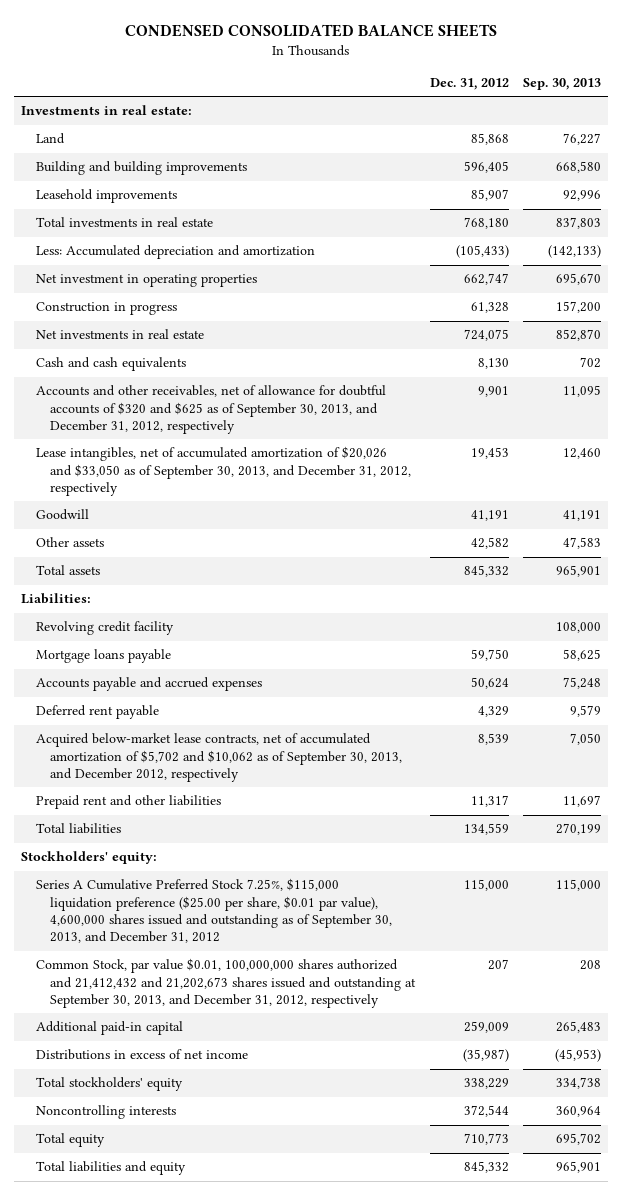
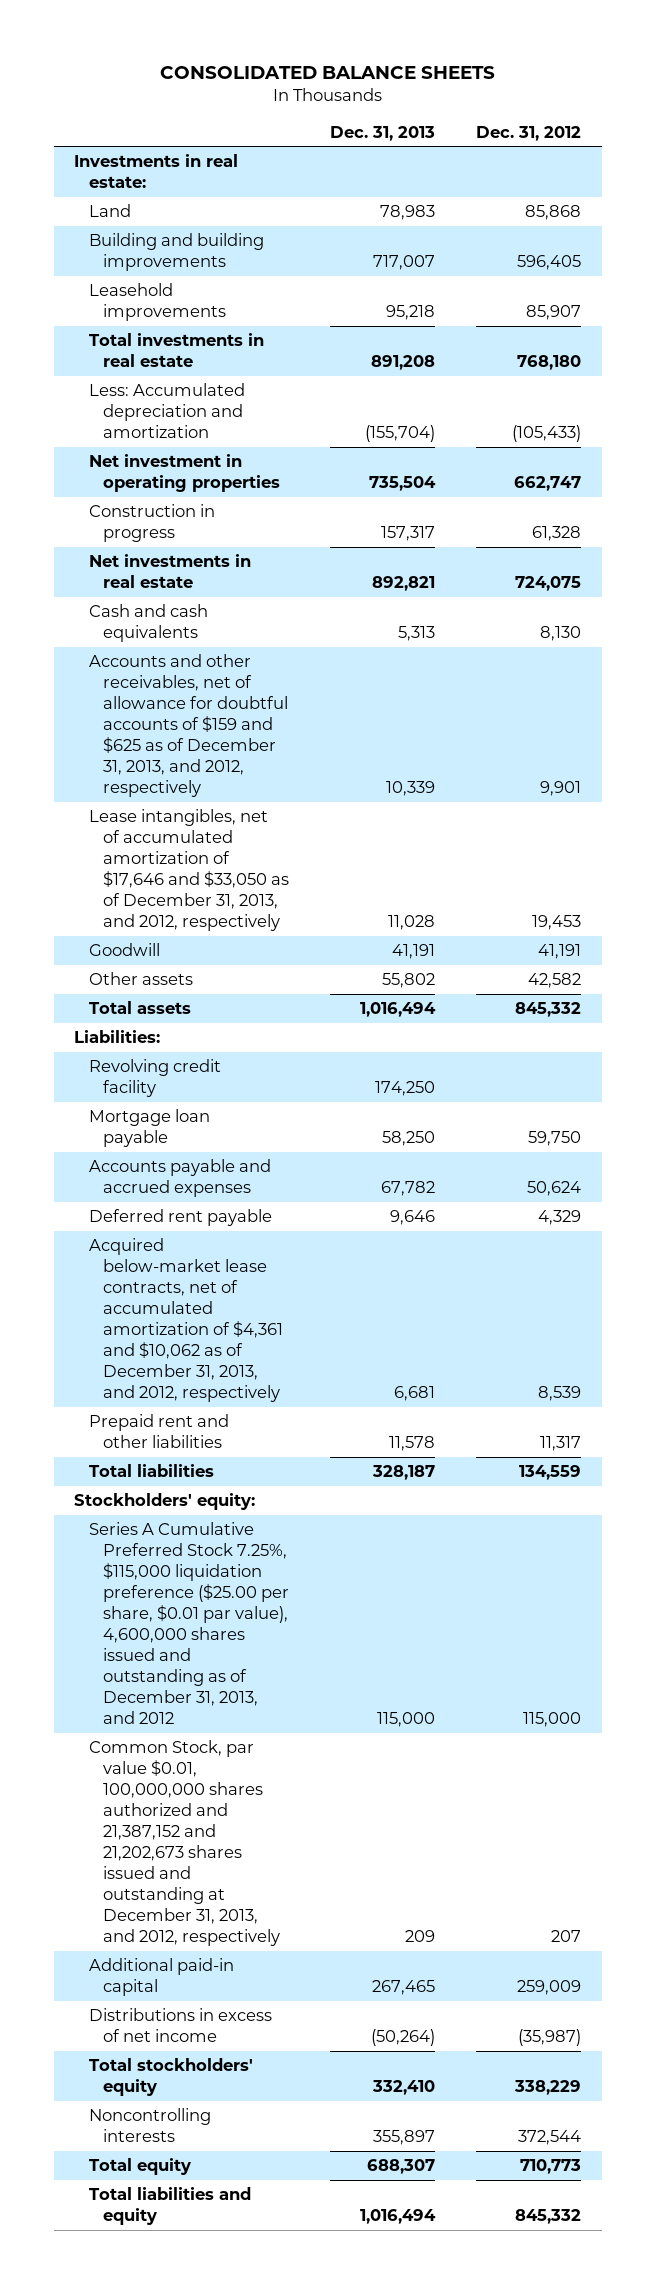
[125,23,498,37] CONDENSED CONSOLIDATED BALANCE SHEETS -> [159,66,495,80] CONSOLIDATED BALANCE SHEETS
[523,78,602,91] Sep. 30, 2013 -> none
none -> [330,125,436,141] Dec. 31, 2013
[35,385,386,434] Accounts and other receivables, net of allowance for doubtful accounts of $320 and $625 as of September 30, 2013, and December 31, 2012, respectively -> [88,654,288,798] Accounts and other receivables, net of allowance for doubtful accounts of $159 and $625 as of December 31, 2013, and 2012, respectively
[35,446,412,496] Lease intangibles, net of accumulated amortization of $20,026 and $33,050 as of September 30, 2013, and December 31, 2012, respectively -> [88,809,289,932] Lease intangibles, net of accumulated amortization of $17,646 and $33,050 as of December 31, 2013, and 2012, respectively
[35,649,171,664] Mortgage loans payable -> [88,1109,210,1148] Mortgage loan payable
[35,733,403,782] Acquired below-market lease contracts, net of accumulated amortization of $5,702 and $10,062 as of September 30, 2013, and December 2012, respectively -> [88,1238,283,1403] Acquired below-market lease contracts, net of accumulated amortization of $4,361 and $10,062 as of December 31, 2013, and 2012, respectively
[35,878,393,944] Series A Cumulative Preferred Stock 7.25%, $115,000 liquidation preference ($25.00 per share, $0.01 par value), 4,600,000 shares issued and outstanding as of September 30, 2013, and December 31, 2012 -> [88,1522,289,1725] Series A Cumulative Preferred Stock 7.25%, $115,000 liquidation preference ($25.00 per share, $0.01 par value), 4,600,000 shares issued and outstanding as of December 31, 2013, and 2012
[35,958,417,1008] Common Stock, par value $0.01, 100,000,000 shares authorized and 21,412,432 and 21,202,673 shares issued and outstanding at September 30, 2013, and December 31, 2012, respectively -> [88,1740,280,1947] Common Stock, par value $0.01, 100,000,000 shares authorized and 21,387,152 and 21,202,673 shares issued and outstanding at December 31, 2013, and 2012, respectively

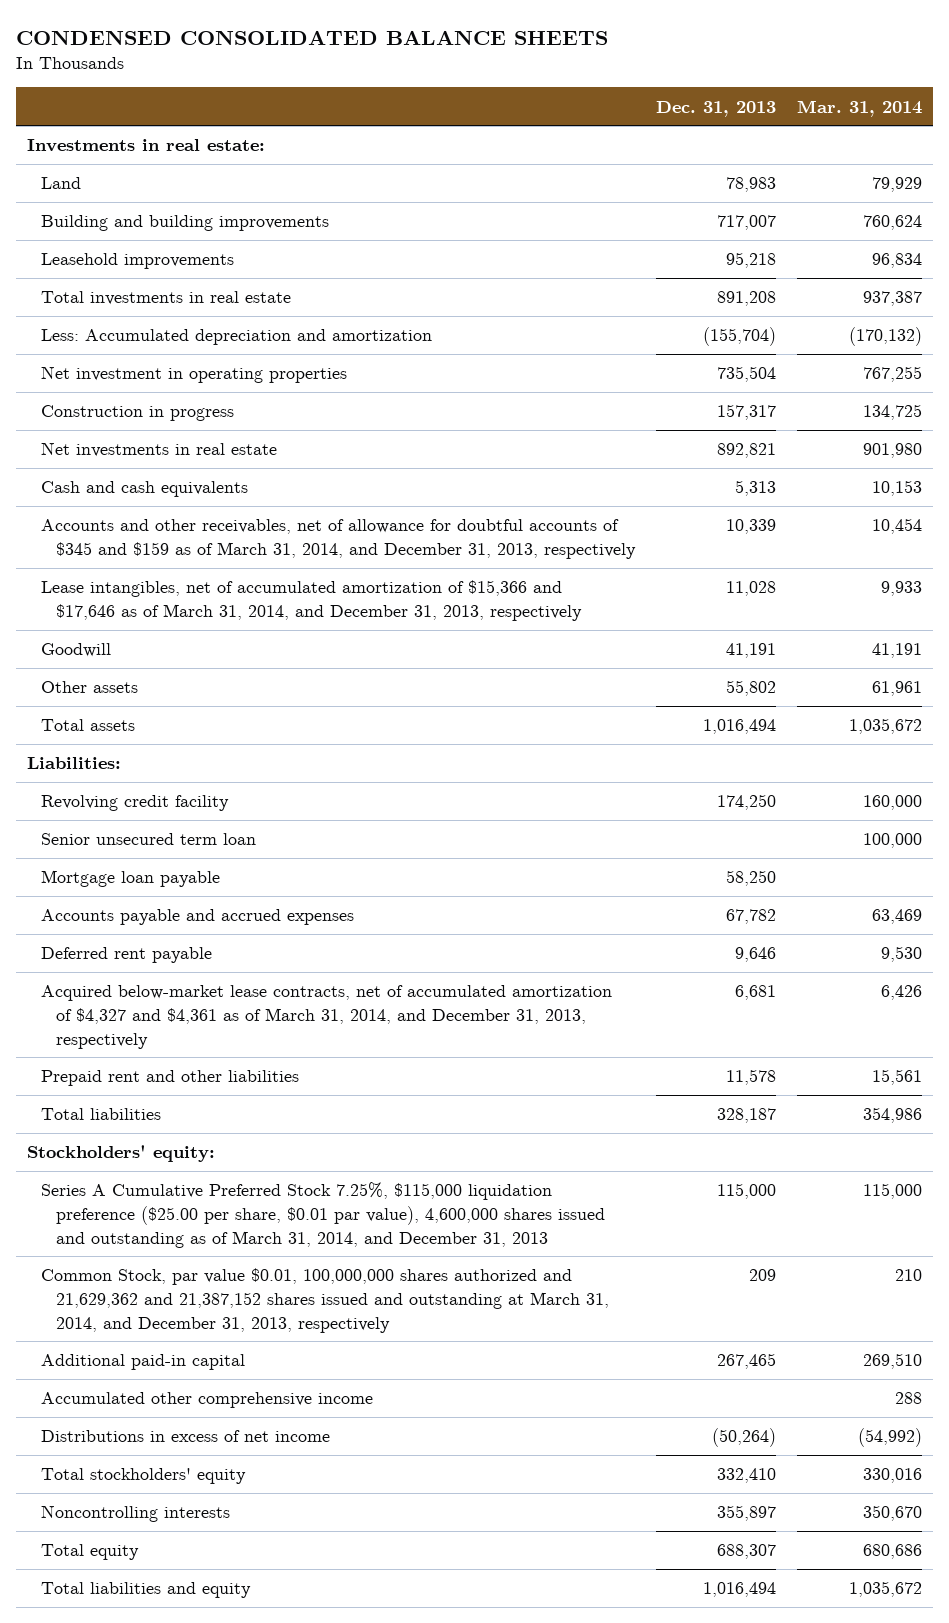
[159,66,495,80] CONSOLIDATED BALANCE SHEETS -> [16,29,609,45] CONDENSED CONSOLIDATED BALANCE SHEETS
[476,125,582,141] Dec. 31, 2012 -> none
none -> [797,99,923,117] Mar. 31, 2014
[88,654,288,798] Accounts and other receivables, net of allowance for doubtful accounts of $159 and $625 as of December 31, 2013, and 2012, respectively -> [41,519,637,559] Accounts and other receivables, net of allowance for doubtful accounts of $345 and $159 as of March 31, 2014, and December 31, 2013, respectively
[88,809,289,932] Lease intangibles, net of accumulated amortization of $17,646 and $33,050 as of December 31, 2013, and 2012, respectively -> [41,580,583,621] Lease intangibles, net of accumulated amortization of $15,366 and $17,646 as of March 31, 2014, and December 31, 2013, respectively
none -> [41,833,257,846] Senior unsecured term loan
[88,1238,283,1403] Acquired below-market lease contracts, net of accumulated amortization of $4,361 and $10,062 as of December 31, 2013, and 2012, respectively -> [41,985,613,1049] Acquired below-market lease contracts, net of accumulated amortization of $4,327 and $4,361 as of March 31, 2014, and December 31, 2013, respectively
[88,1522,289,1725] Series A Cumulative Preferred Stock 7.25%, $115,000 liquidation preference ($25.00 per share, $0.01 par value), 4,600,000 shares issued and outstanding as of December 31, 2013, and 2012 -> [41,1182,606,1248] Series A Cumulative Preferred Stock 7.25%, $115,000 liquidation preference ($25.00 per share, $0.01 par value), 4,600,000 shares issued and outstanding as of March 31, 2014, and December 31, 2013
[88,1740,280,1947] Common Stock, par value $0.01, 100,000,000 shares authorized and 21,387,152 and 21,202,673 shares issued and outstanding at December 31, 2013, and 2012, respectively -> [41,1268,610,1333] Common Stock, par value $0.01, 100,000,000 shares authorized and 21,629,362 and 21,387,152 shares issued and outstanding at March 31, 2014, and December 31, 2013, respectively
none -> [41,1392,374,1409] Accumulated other comprehensive income

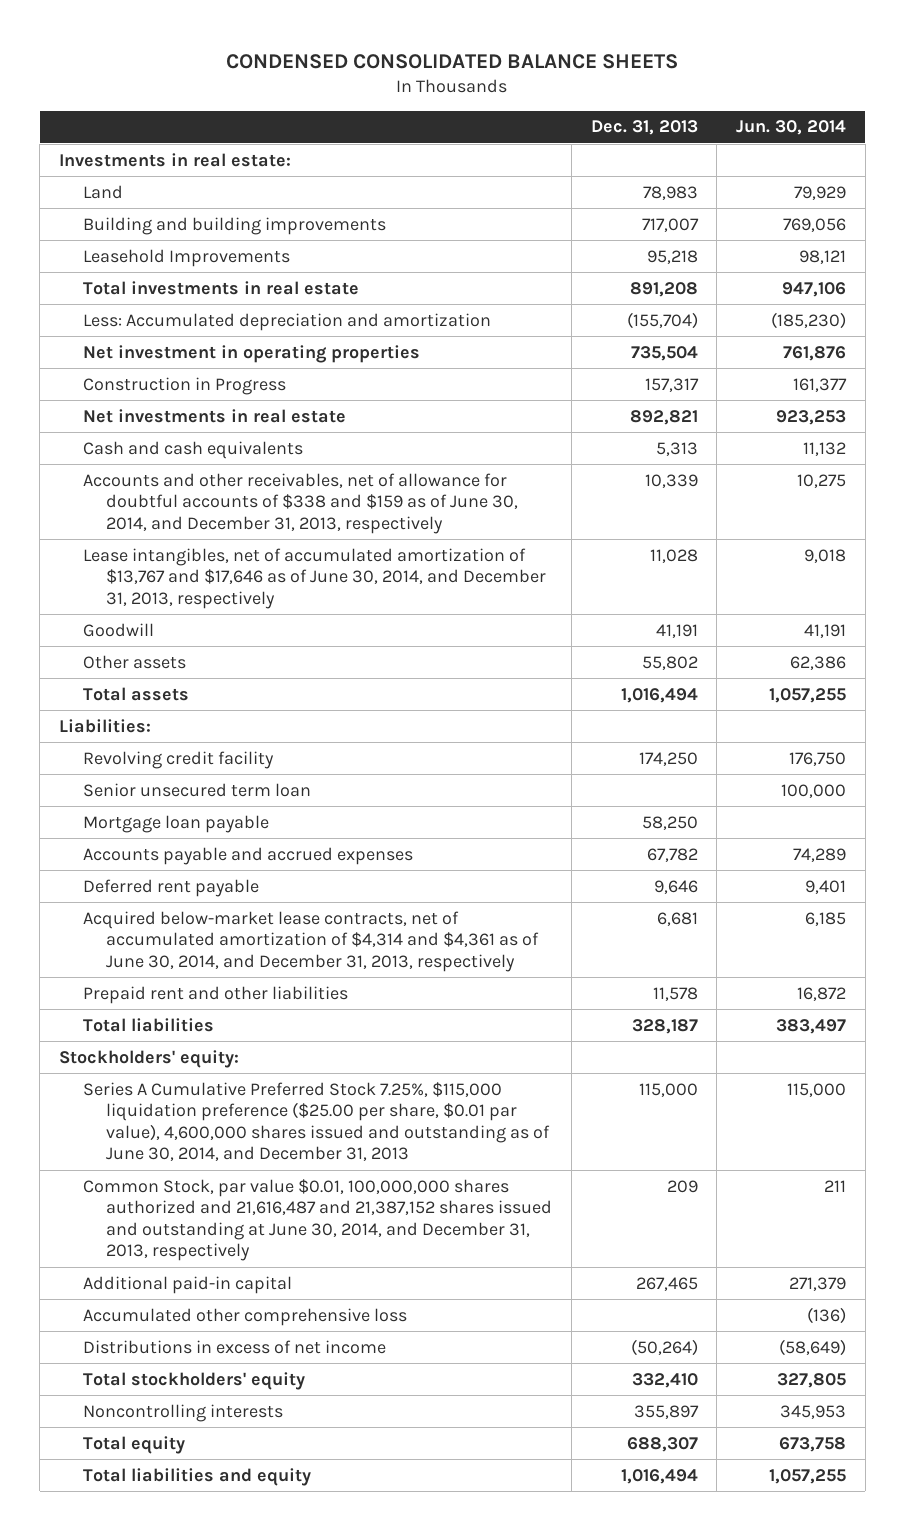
[797,99,923,117] Mar. 31, 2014 -> none
none -> [735,120,846,136] Jun. 30, 2014
[41,253,235,270] Leasehold improvements -> [82,248,290,267] Leasehold Improvements
[41,405,235,422] Construction in progress -> [82,376,286,395] Construction in Progress
[41,519,637,559] Accounts and other receivables, net of allowance for doubtful accounts of $345 and $159 as of March 31, 2014, and December 31, 2013, respectively -> [82,472,519,534] Accounts and other receivables, net of allowance for doubtful accounts of $338 and $159 as of June 30, 2014, and December 31, 2013, respectively
[41,580,583,621] Lease intangibles, net of accumulated amortization of $15,366 and $17,646 as of March 31, 2014, and December 31, 2013, respectively -> [82,547,547,609] Lease intangibles, net of accumulated amortization of $13,767 and $17,646 as of June 30, 2014, and December 31, 2013, respectively
[41,985,613,1049] Acquired below-market lease contracts, net of accumulated amortization of $4,327 and $4,361 as of March 31, 2014, and December 31, 2013, respectively -> [82,910,540,972] Acquired below-market lease contracts, net of accumulated amortization of $4,314 and $4,361 as of June 30, 2014, and December 31, 2013, respectively
[41,1182,606,1248] Series A Cumulative Preferred Stock 7.25%, $115,000 liquidation preference ($25.00 per share, $0.01 par value), 4,600,000 shares issued and outstanding as of March 31, 2014, and December 31, 2013 -> [82,1081,551,1162] Series A Cumulative Preferred Stock 7.25%, $115,000 liquidation preference ($25.00 per share, $0.01 par value), 4,600,000 shares issued and outstanding as of June 30, 2014, and December 31, 2013
[41,1268,610,1333] Common Stock, par value $0.01, 100,000,000 shares authorized and 21,629,362 and 21,387,152 shares issued and outstanding at March 31, 2014, and December 31, 2013, respectively -> [82,1178,553,1262] Common Stock, par value $0.01, 100,000,000 shares authorized and 21,616,487 and 21,387,152 shares issued and outstanding at June 30, 2014, and December 31, 2013, respectively
[41,1392,374,1409] Accumulated other comprehensive income -> [82,1307,407,1326] Accumulated other comprehensive loss

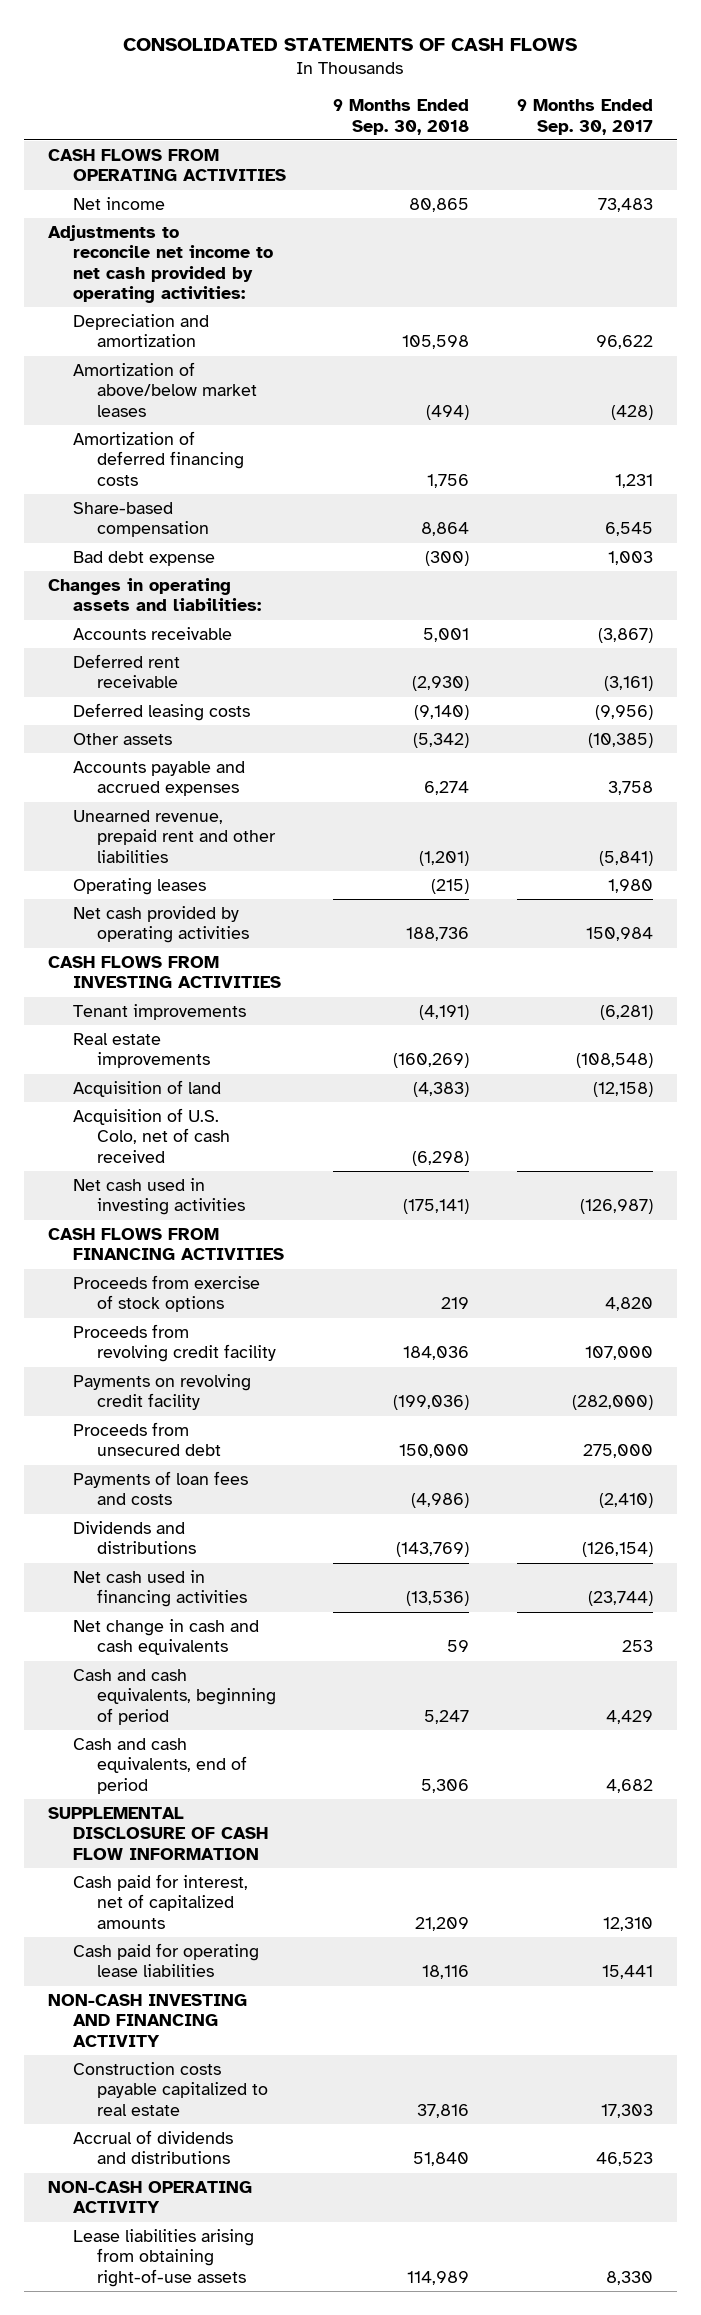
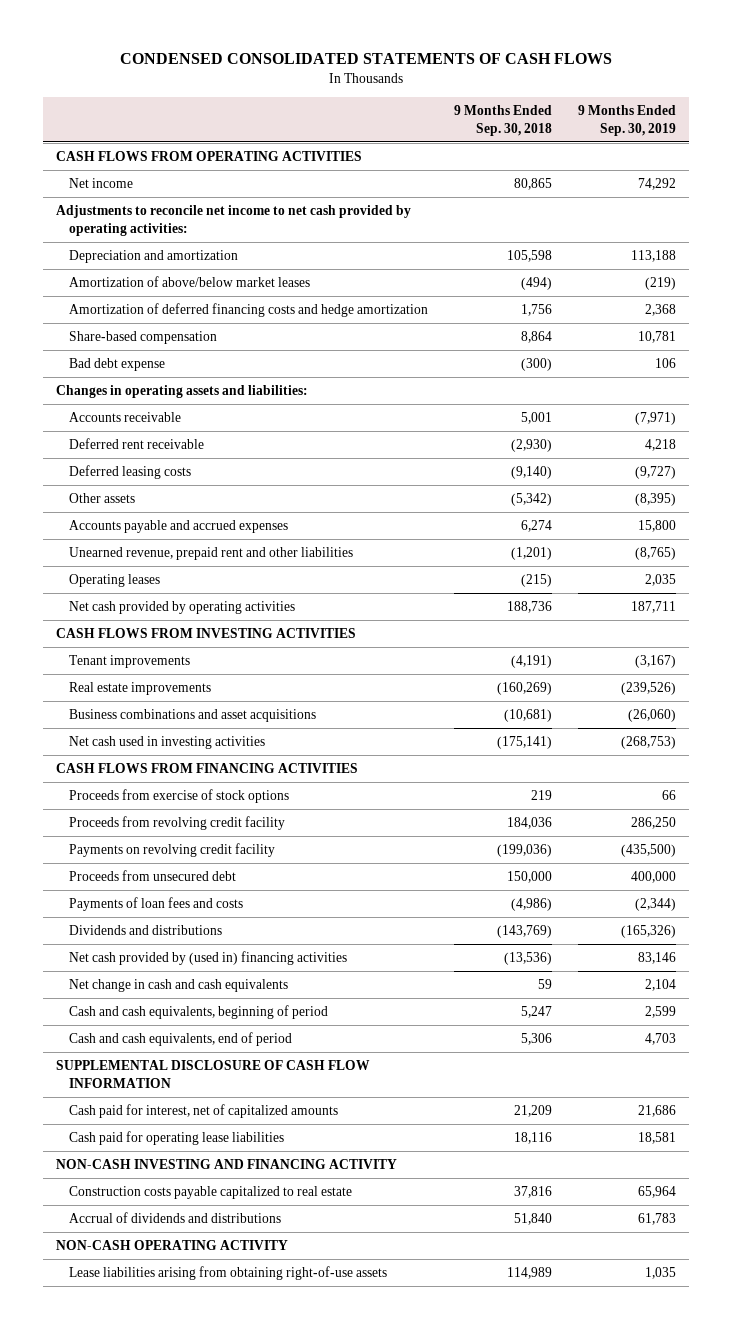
[123,37,578,51] CONSOLIDATED STATEMENTS OF CASH FLOWS -> [119,53,612,65] CONDENSED CONSOLIDATED STATEMENTS OF CASH FLOWS
[517,99,654,135] 9 Months Ended Sep. 30, 2017 -> none
none -> [577,104,676,136] 9 Months Ended Sep. 30, 2019
[72,431,245,486] Amortization of deferred financing costs -> [68,303,428,318] Amortization of deferred financing costs and hedge amortization
[72,1080,221,1098] Acquisition of land -> none
[72,1108,231,1163] Acquisition of U.S. Colo, net of cash received -> none
none -> [68,709,316,723] Business combinations and asset acquisitions
[72,1570,248,1608] Net cash used in financing activities -> [68,951,347,966] Net cash provided by (used in) financing activities

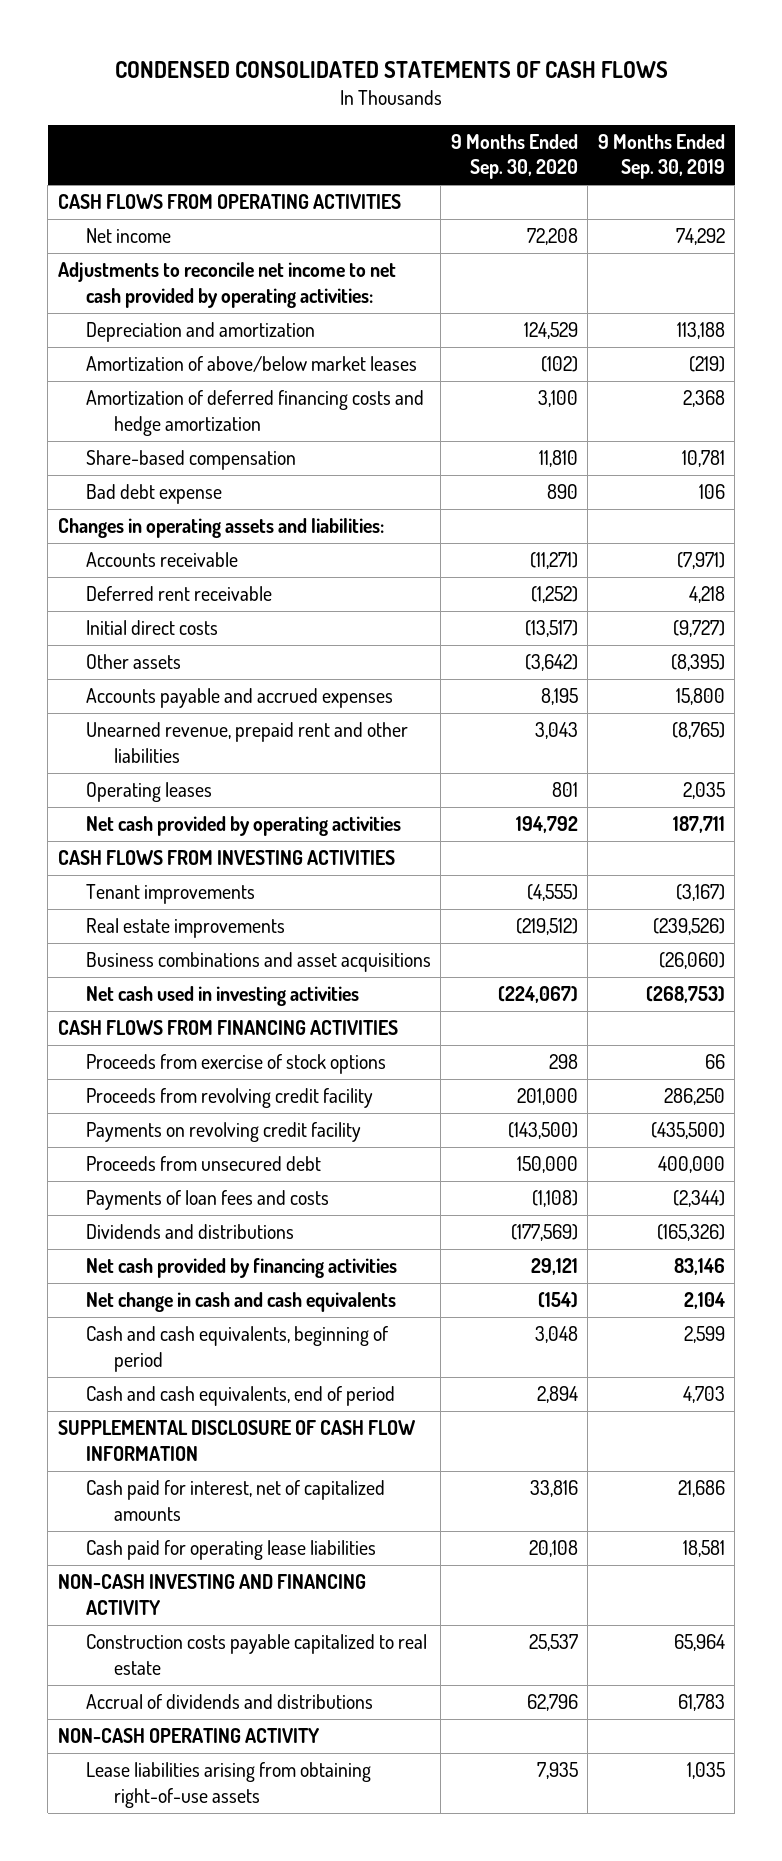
[453,104,552,136] 9 Months Ended Sep. 30, 2018 -> none
none -> [450,133,578,180] 9 Months Ended Sep. 30, 2020
[68,465,191,480] Deferred leasing costs -> [85,620,218,636] Initial direct costs
[68,951,347,966] Net cash provided by (used in) financing activities -> [85,1258,397,1279] Net cash provided by financing activities

